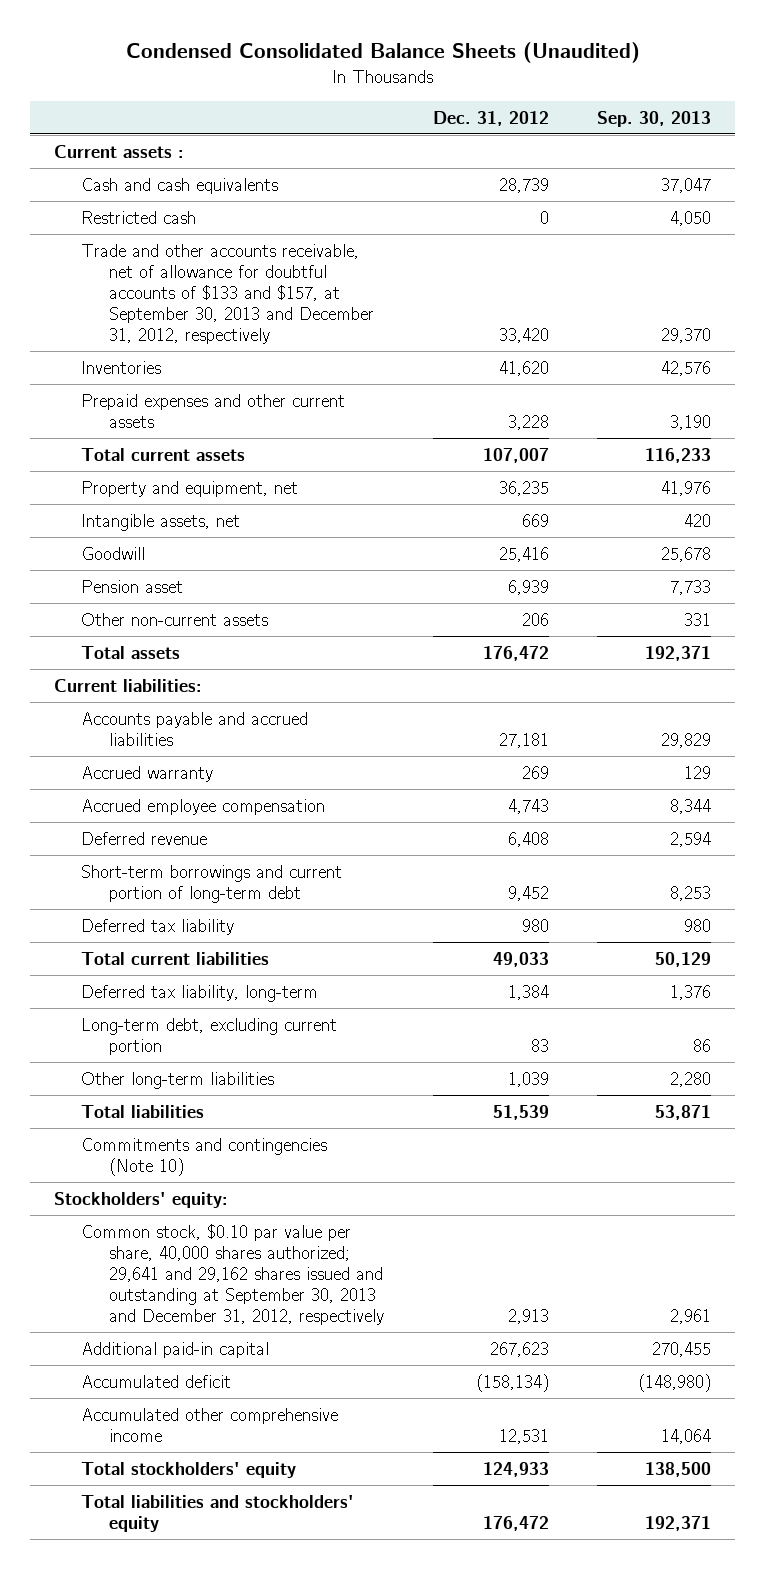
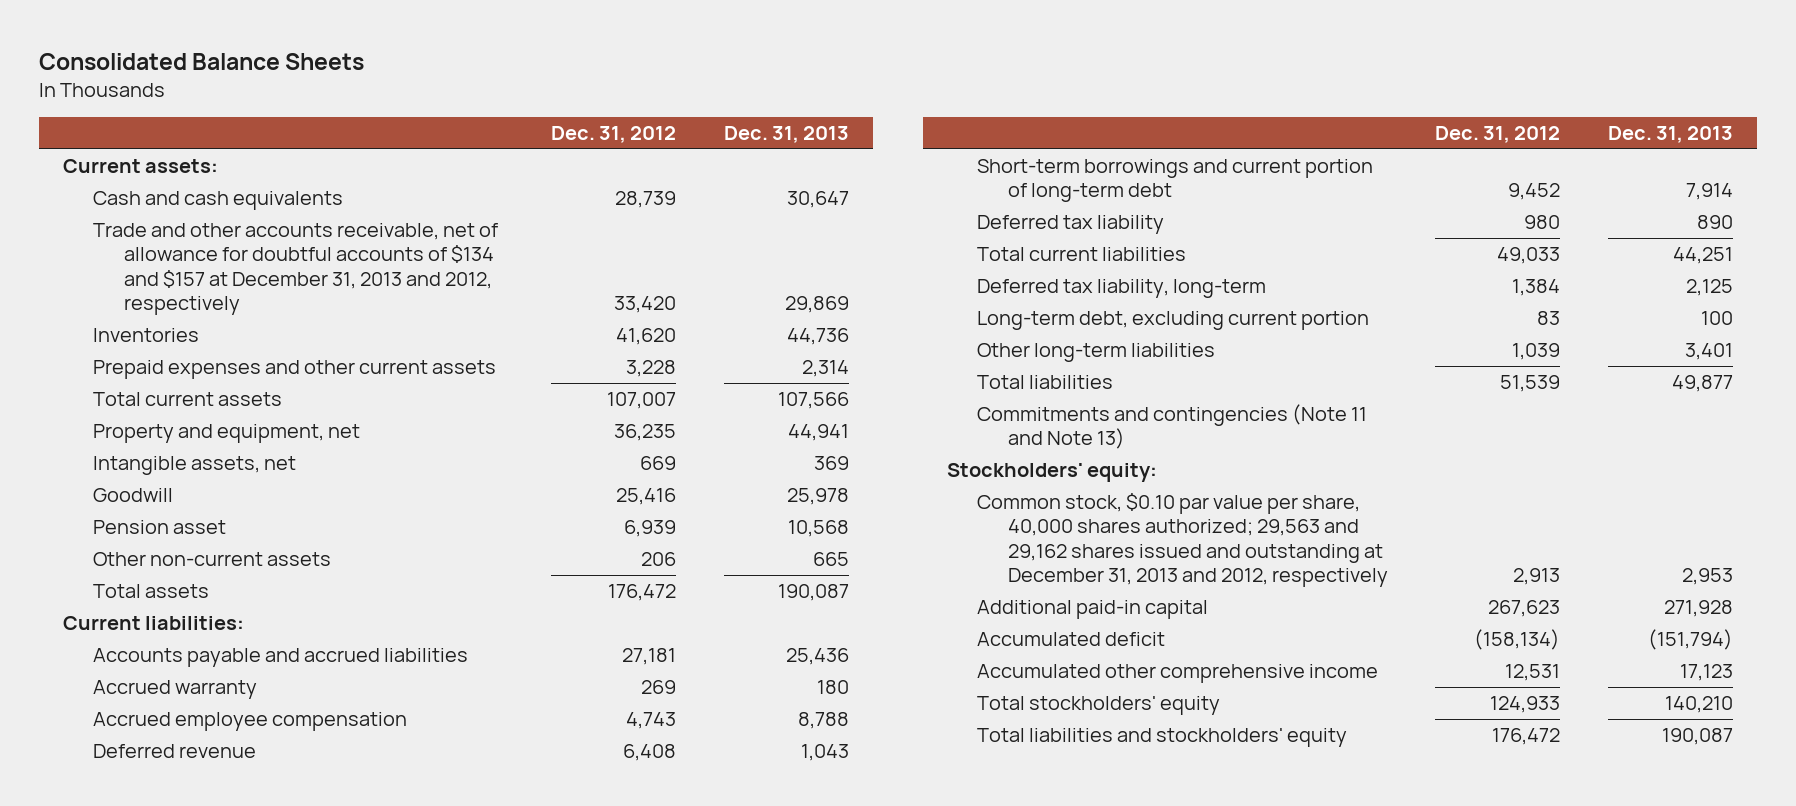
[125,42,640,64] Condensed Consolidated Balance Sheets (Unaudited) -> [39,52,365,70] Consolidated Balance Sheets
[597,110,712,127] Sep. 30, 2013 -> none
none -> [724,126,850,144] Dec. 31, 2013
[53,144,184,158] Current assets : -> [62,159,218,174] Current assets:
[81,210,197,224] Restricted cash -> none
[81,243,375,345] Trade and other accounts receivable, net of allowance for doubtful accounts of $133 and $157, at September 30, 2013 and December 31, 2012, respectively -> [93,223,499,315] Trade and other accounts receivable, net of allowance for doubtful accounts of $134 and $157 at December 31, 2013 and 2012, respectively
[81,1137,328,1176] Commitments and contingencies (Note 10) -> [977,404,1368,450] Commitments and contingencies (Note 11 and Note 13)
[81,1223,385,1326] Common stock, $0.10 par value per share, 40,000 shares authorized; 29,641 and 29,162 shares issued and outstanding at September 30, 2013 and December 31, 2012, respectively -> [977,493,1388,587] Common stock, $0.10 par value per share, 40,000 shares authorized; 29,563 and 29,162 shares issued and outstanding at December 31, 2013 and 2012, respectively

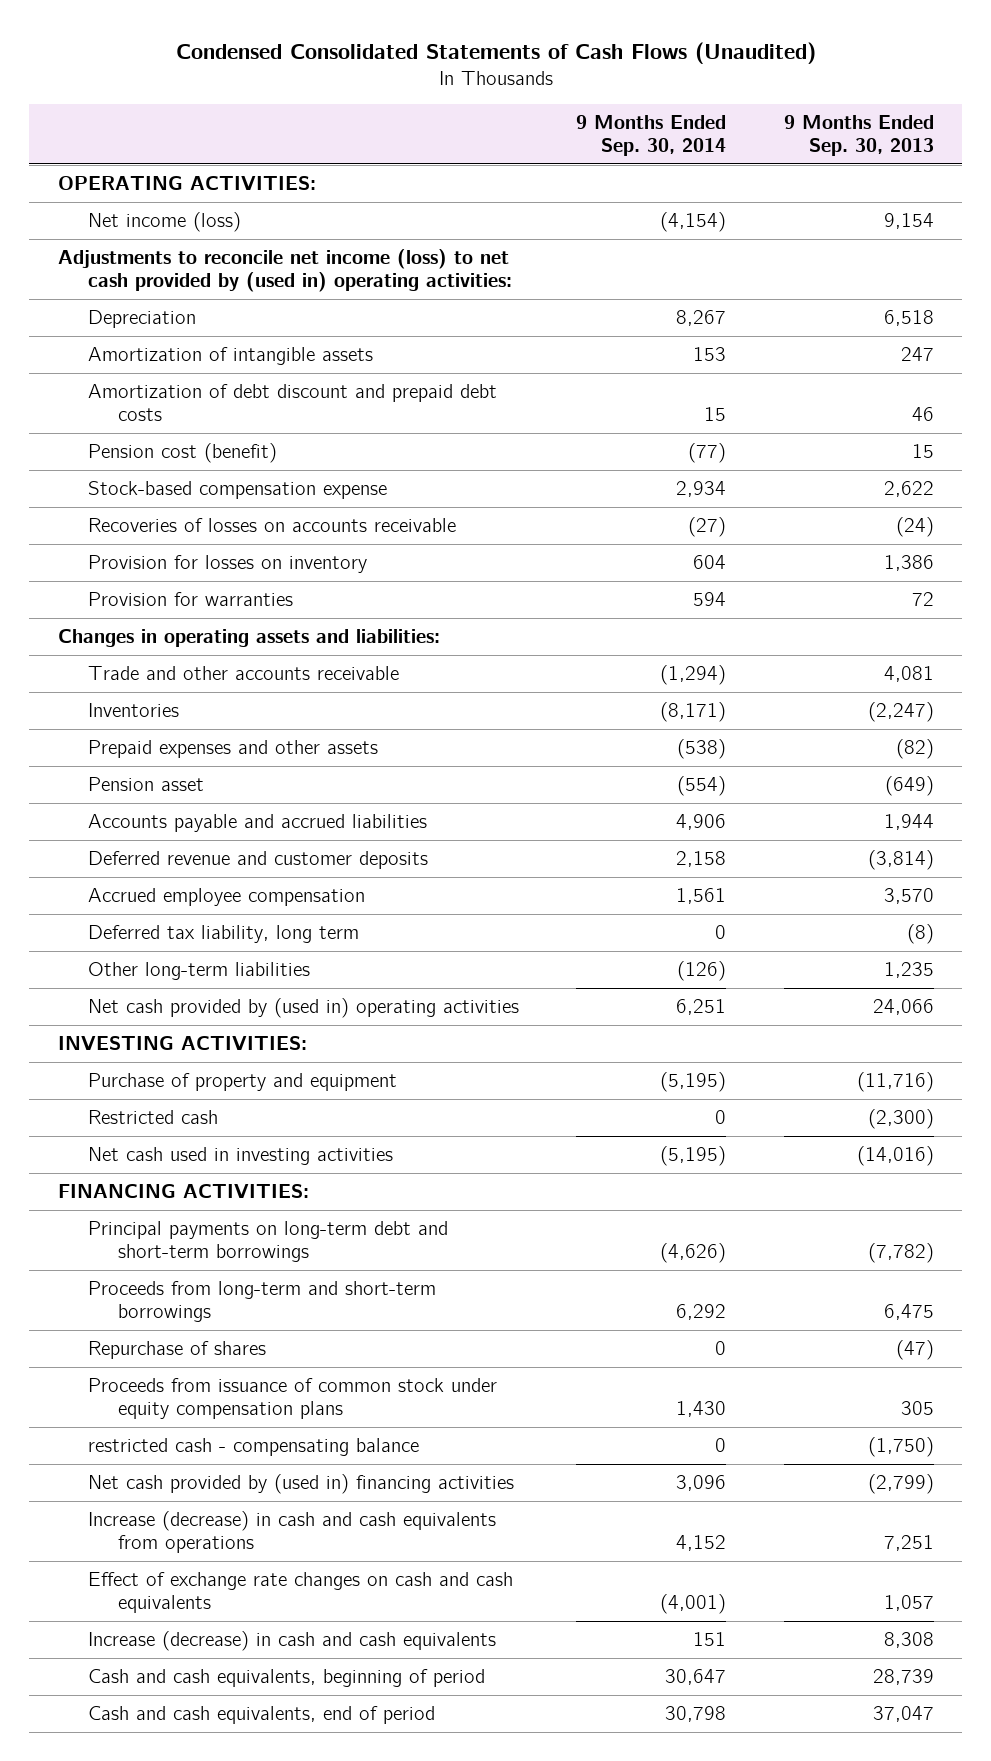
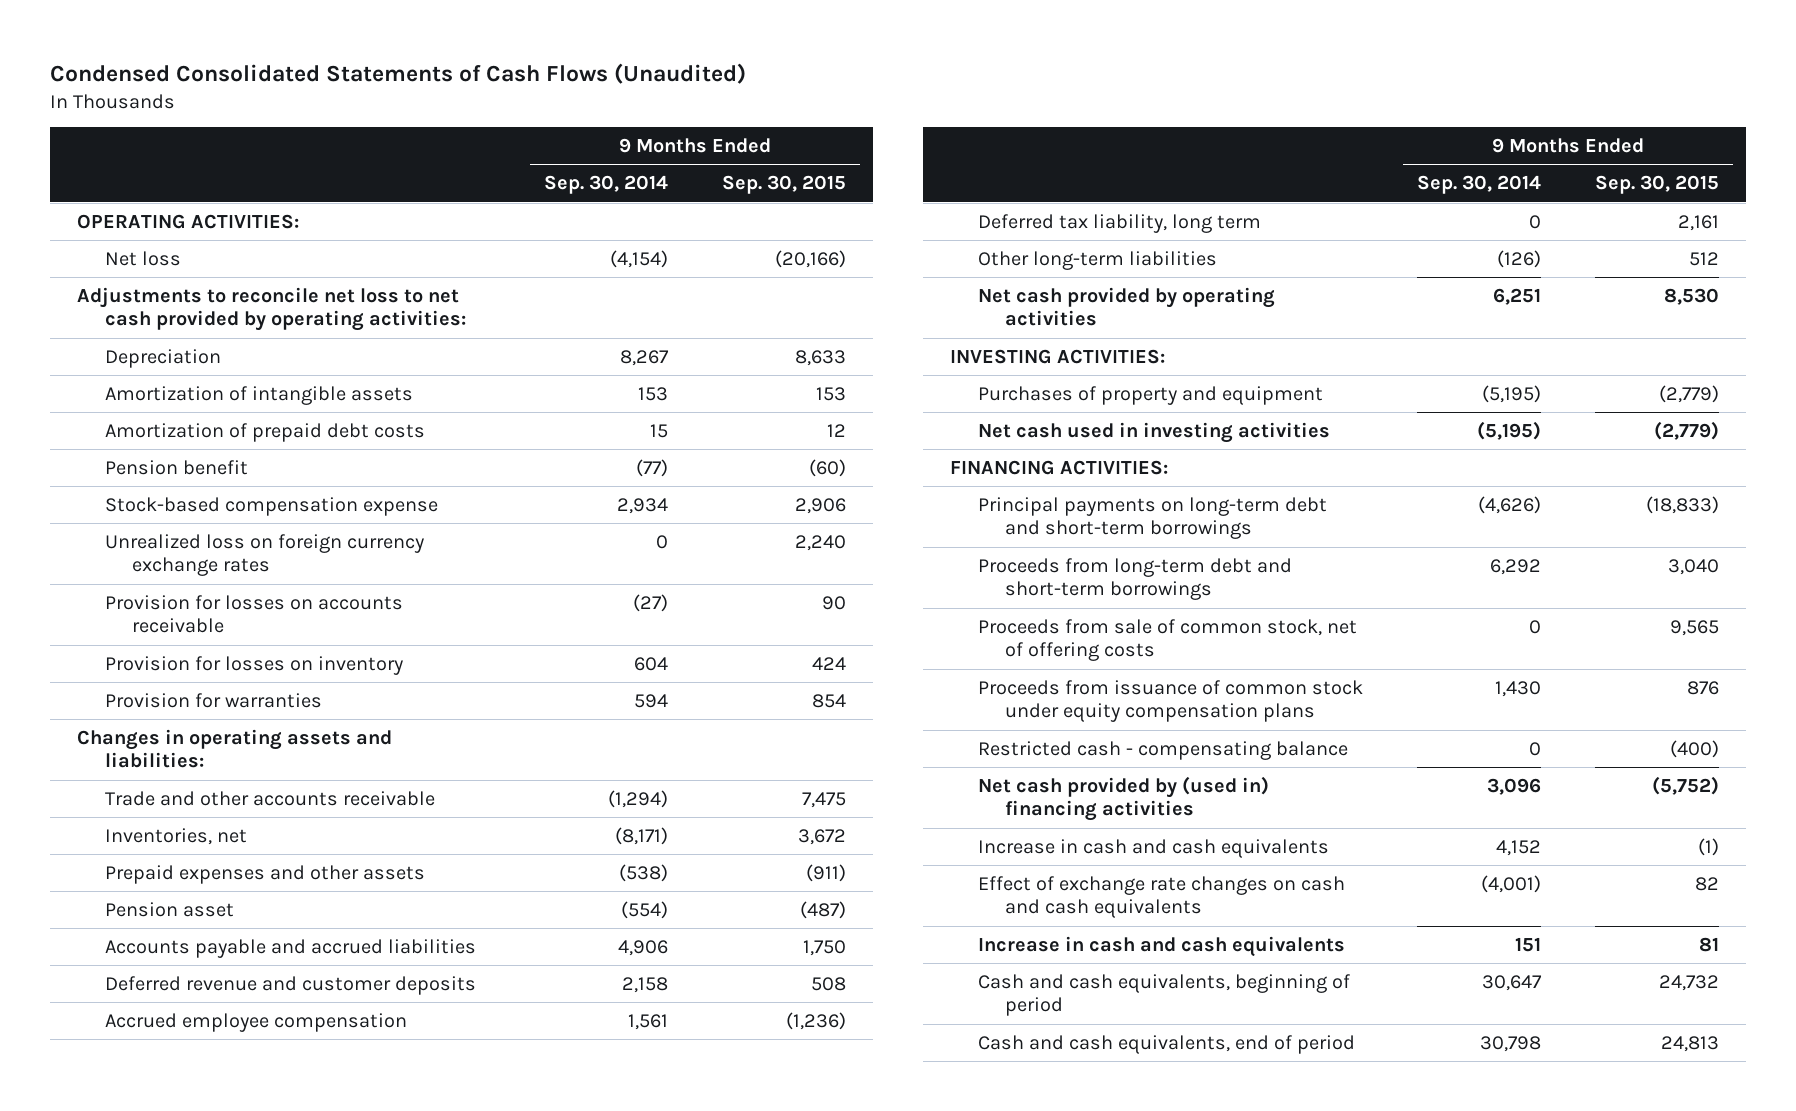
[783,115,934,157] 9 Months Ended Sep. 30, 2013 -> none
none -> [722,175,847,195] Sep. 30, 2015
[87,212,241,233] Net income (loss) -> [104,250,181,266] Net loss
[57,249,512,293] Adjustments to reconcile net income (loss) to net cash provided by (used in) operating activities: -> [77,286,466,332] Adjustments to reconcile net loss to net cash provided by operating activities:
[87,384,497,422] Amortization of debt discount and prepaid debt costs -> [104,422,425,442] Amortization of prepaid debt costs
[87,443,277,464] Pension cost (benefit) -> [104,459,248,475] Pension benefit
none -> [104,533,424,577] Unrealized loss on foreign currency exchange rates
[87,518,456,533] Recoveries of losses on accounts receivable -> [104,594,403,634] Provision for losses on accounts receivable
[87,703,179,718] Inventories -> [104,827,247,845] Inventories, net
[87,998,519,1019] Net cash provided by (used in) operating activities -> [977,286,1275,327] Net cash provided by operating activities
[87,1110,218,1125] Restricted cash -> none
[87,1073,397,1092] Purchase of property and equipment -> [977,385,1323,405] Purchases of property and equipment
[87,1341,266,1360] Repurchase of shares -> none
[87,1281,436,1323] Proceeds from long-term and short-term borrowings -> [977,557,1292,601] Proceeds from long-term debt and short-term borrowings
none -> [977,618,1357,662] Proceeds from sale of common stock, net of offering costs
[87,1438,419,1457] restricted cash - compensating balance -> [977,740,1348,760] Restricted cash - compensating balance
[87,1511,496,1554] Increase (decrease) in cash and cash equivalents from operations -> [977,838,1329,858] Increase in cash and cash equivalents
[87,1631,496,1652] Increase (decrease) in cash and cash equivalents -> [977,935,1345,957] Increase in cash and cash equivalents

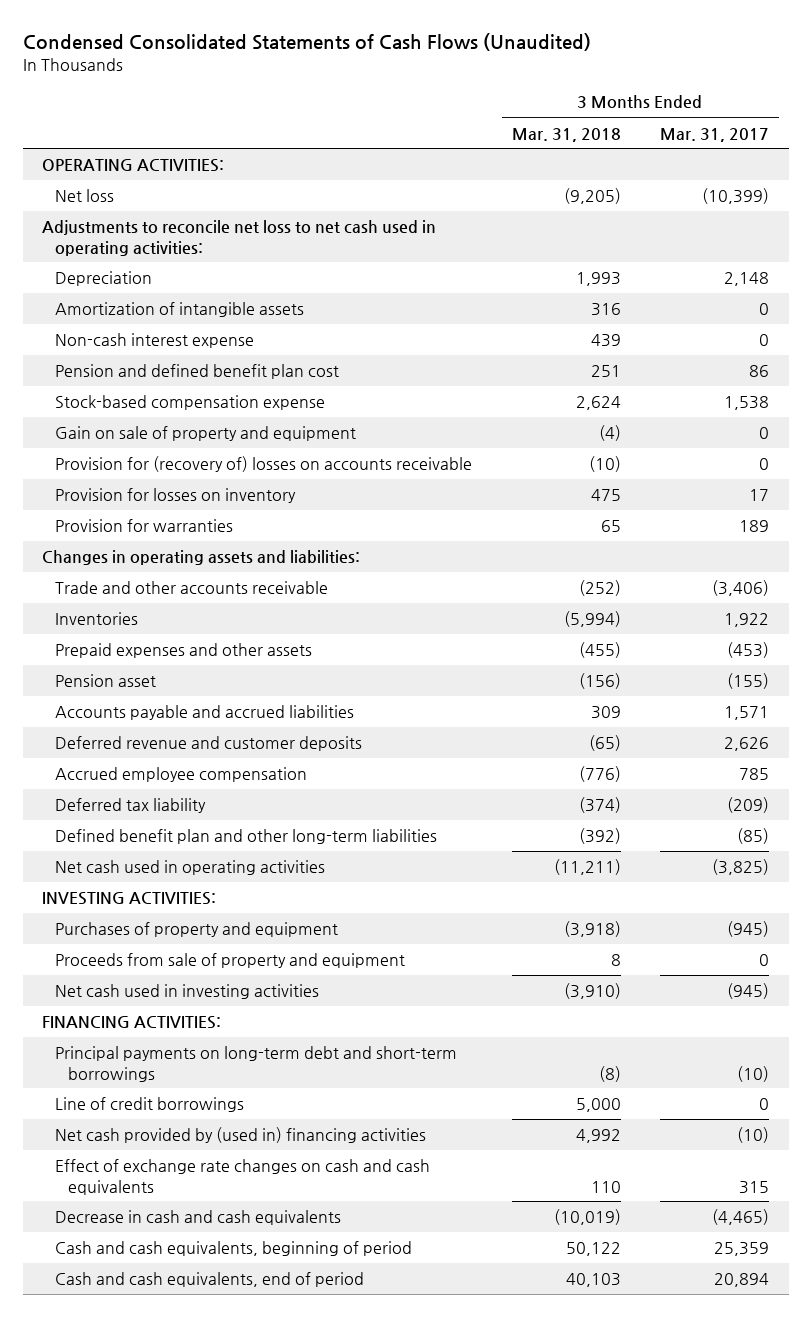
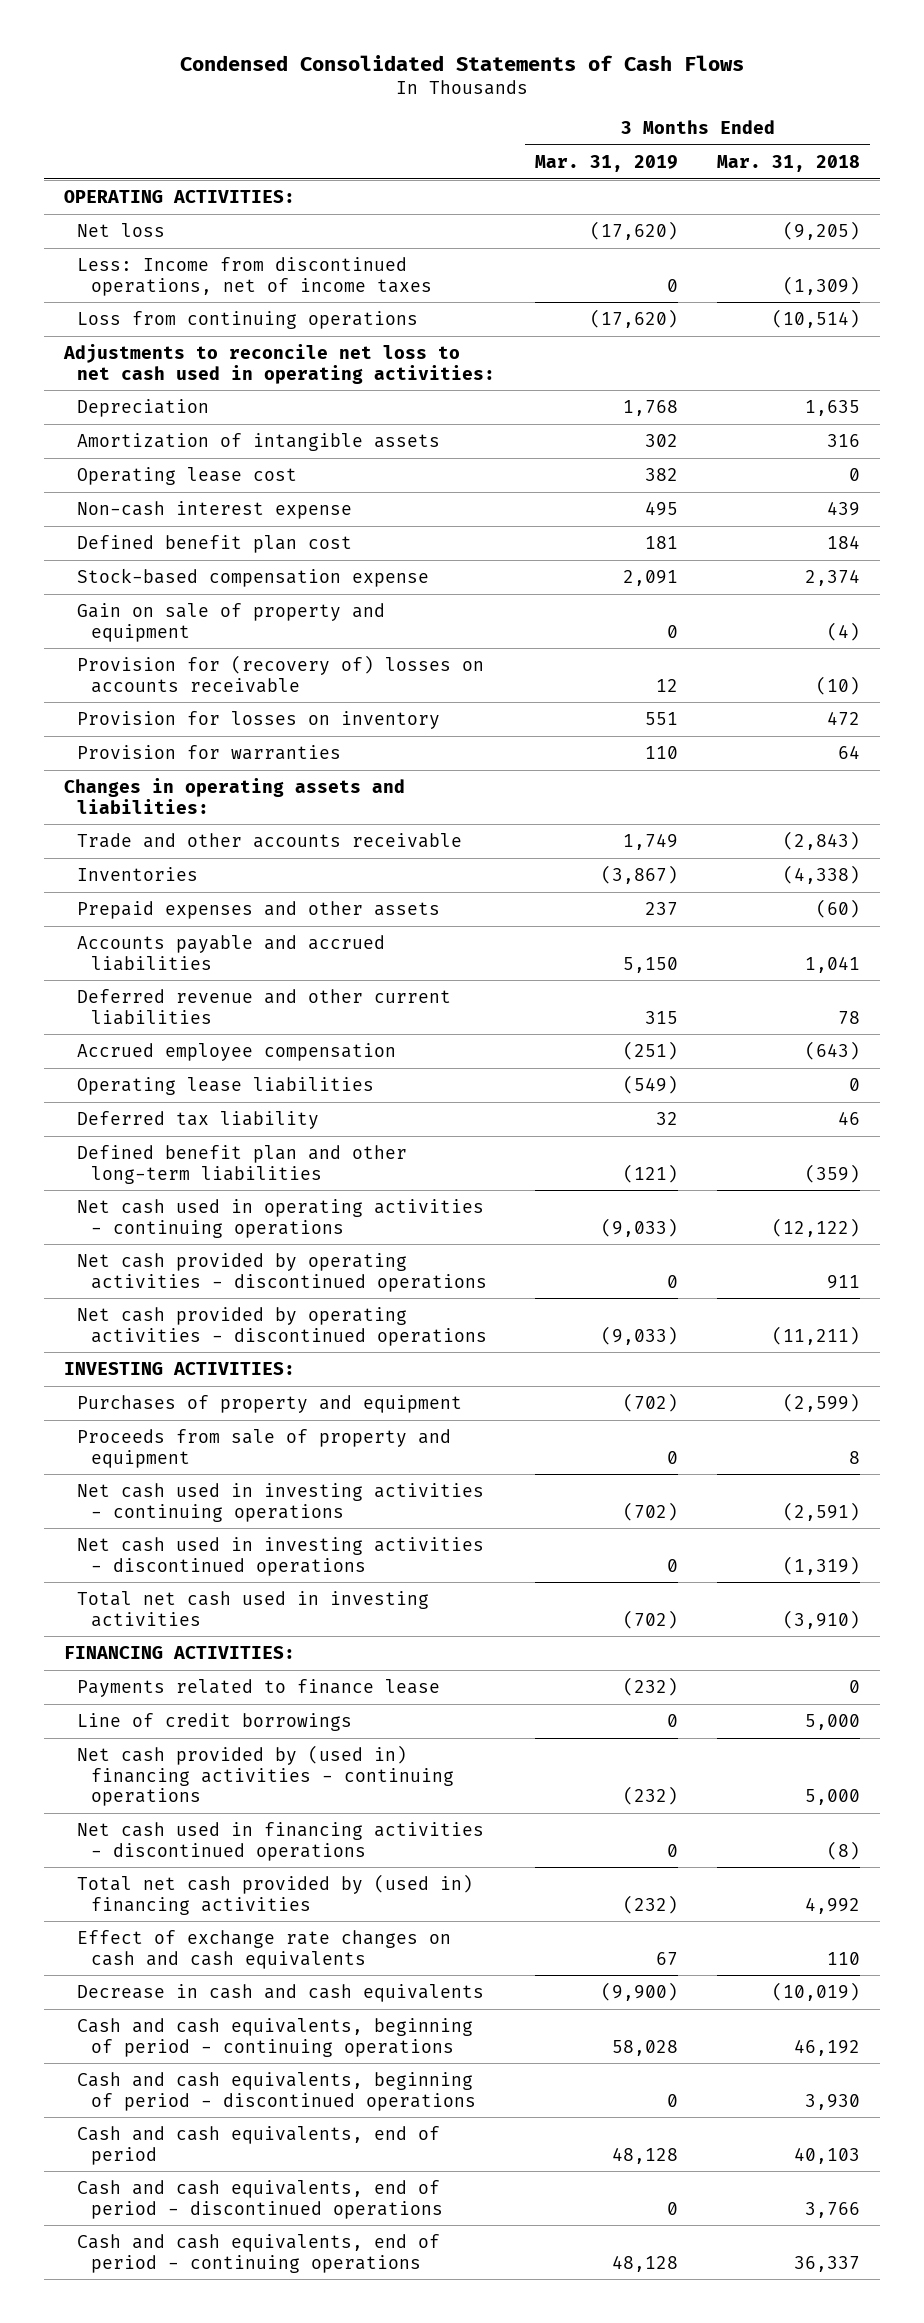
[22,32,591,51] Condensed Consolidated Statements of Cash Flows (Unaudited) -> [179,54,744,71] Condensed Consolidated Statements of Cash Flows
[660,127,770,142] Mar. 31, 2017 -> none
none -> [534,154,678,172] Mar. 31, 2019
none -> [77,256,432,296] Less: Income from discontinued operations, net of income taxes
none -> [77,310,419,329] Loss from continuing operations
[575,272,621,287] 1,993 -> [805,399,861,416] 1,635
none -> [77,466,298,485] Operating lease cost
[55,364,340,380] Pension and defined benefit plan cost -> [77,534,353,553] Defined benefit plan cost
[590,365,621,378] 251 -> [827,534,861,549] 184
[575,396,621,411] 2,624 -> [805,568,861,586] 2,374
[590,489,621,502] 475 -> [827,710,861,725] 472
[600,520,621,533] 65 -> [838,744,861,759] 64
[55,674,157,688] Pension asset -> none
[578,580,621,597] (252) -> [783,830,861,850] (2,843)
[563,611,621,628] (5,994) -> [783,864,861,884] (4,338)
[578,642,621,659] (455) -> [816,898,861,918] (60)
[590,706,621,720] 309 -> [805,955,861,973] 1,041
[55,736,363,752] Deferred revenue and customer deposits -> [77,988,452,1025] Deferred revenue and other current liabilities
[588,735,621,752] (65) -> [838,1010,861,1024] 78
[578,766,621,783] (776) -> [805,1040,861,1060] (643)
none -> [77,1076,375,1095] Operating lease liabilities
[578,797,621,814] (374) -> [838,1110,861,1125] 46
[578,828,621,845] (392) -> [805,1163,861,1183] (359)
none -> [77,1198,485,1238] Net cash used in operating activities - continuing operations
none -> [77,1252,487,1292] Net cash provided by operating activities - discontinued operations
[55,860,326,876] Net cash used in operating activities -> [77,1306,487,1346] Net cash provided by operating activities - discontinued operations
[563,921,621,938] (3,918) -> [783,1392,861,1412] (2,599)
none -> [77,1482,485,1522] Net cash used in investing activities - continuing operations
none -> [77,1536,485,1576] Net cash used in investing activities - discontinued operations
[55,984,320,1000] Net cash used in investing activities -> [77,1590,430,1627] Total net cash used in investing activities
[55,1046,458,1082] Principal payments on long-term debt and short-term borrowings -> none
none -> [77,1678,441,1697] Payments related to finance lease
none -> [77,1744,454,1807] Net cash provided by (used in) financing activities - continuing operations
none -> [77,1821,485,1861] Net cash used in financing activities - discontinued operations
[55,1127,427,1144] Net cash provided by (used in) financing activities -> [77,1873,474,1915] Total net cash provided by (used in) financing activities
[55,1241,413,1257] Cash and cash equivalents, beginning of period -> [77,2017,474,2057] Cash and cash equivalents, beginning of period - continuing operations
[565,1242,621,1257] 50,122 -> [794,2038,861,2056] 46,192
none -> [77,2071,476,2111] Cash and cash equivalents, beginning of period - discontinued operations
none -> [77,2179,443,2219] Cash and cash equivalents, end of period - discontinued operations
none -> [77,2233,441,2273] Cash and cash equivalents, end of period - continuing operations

